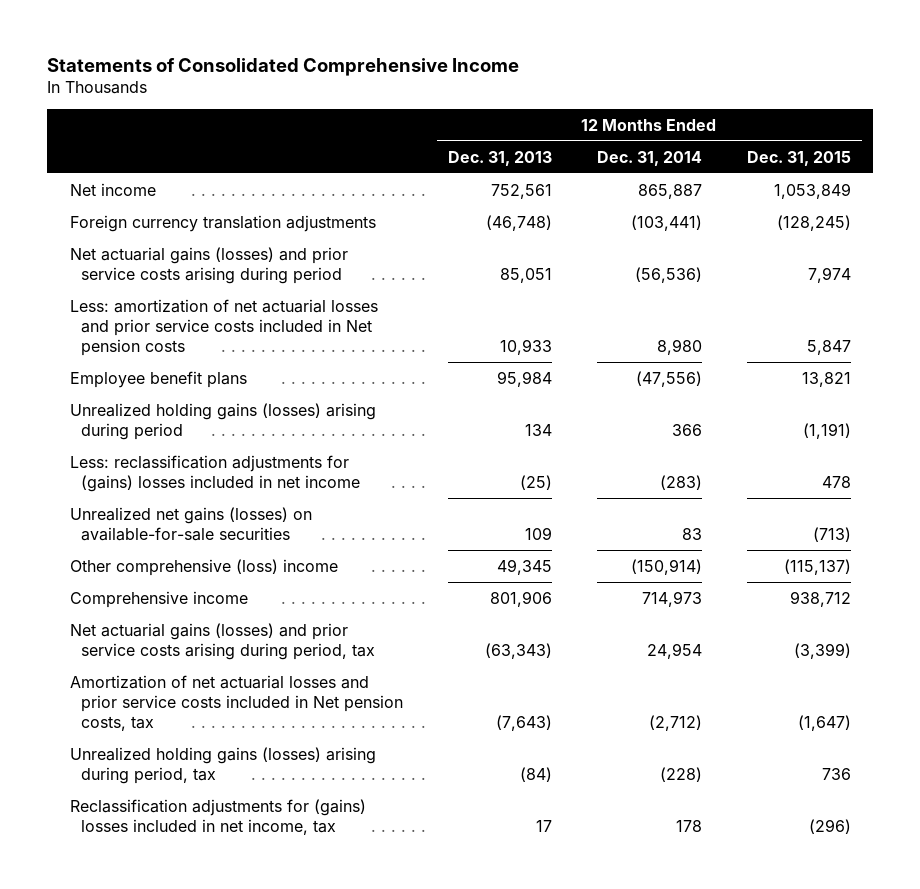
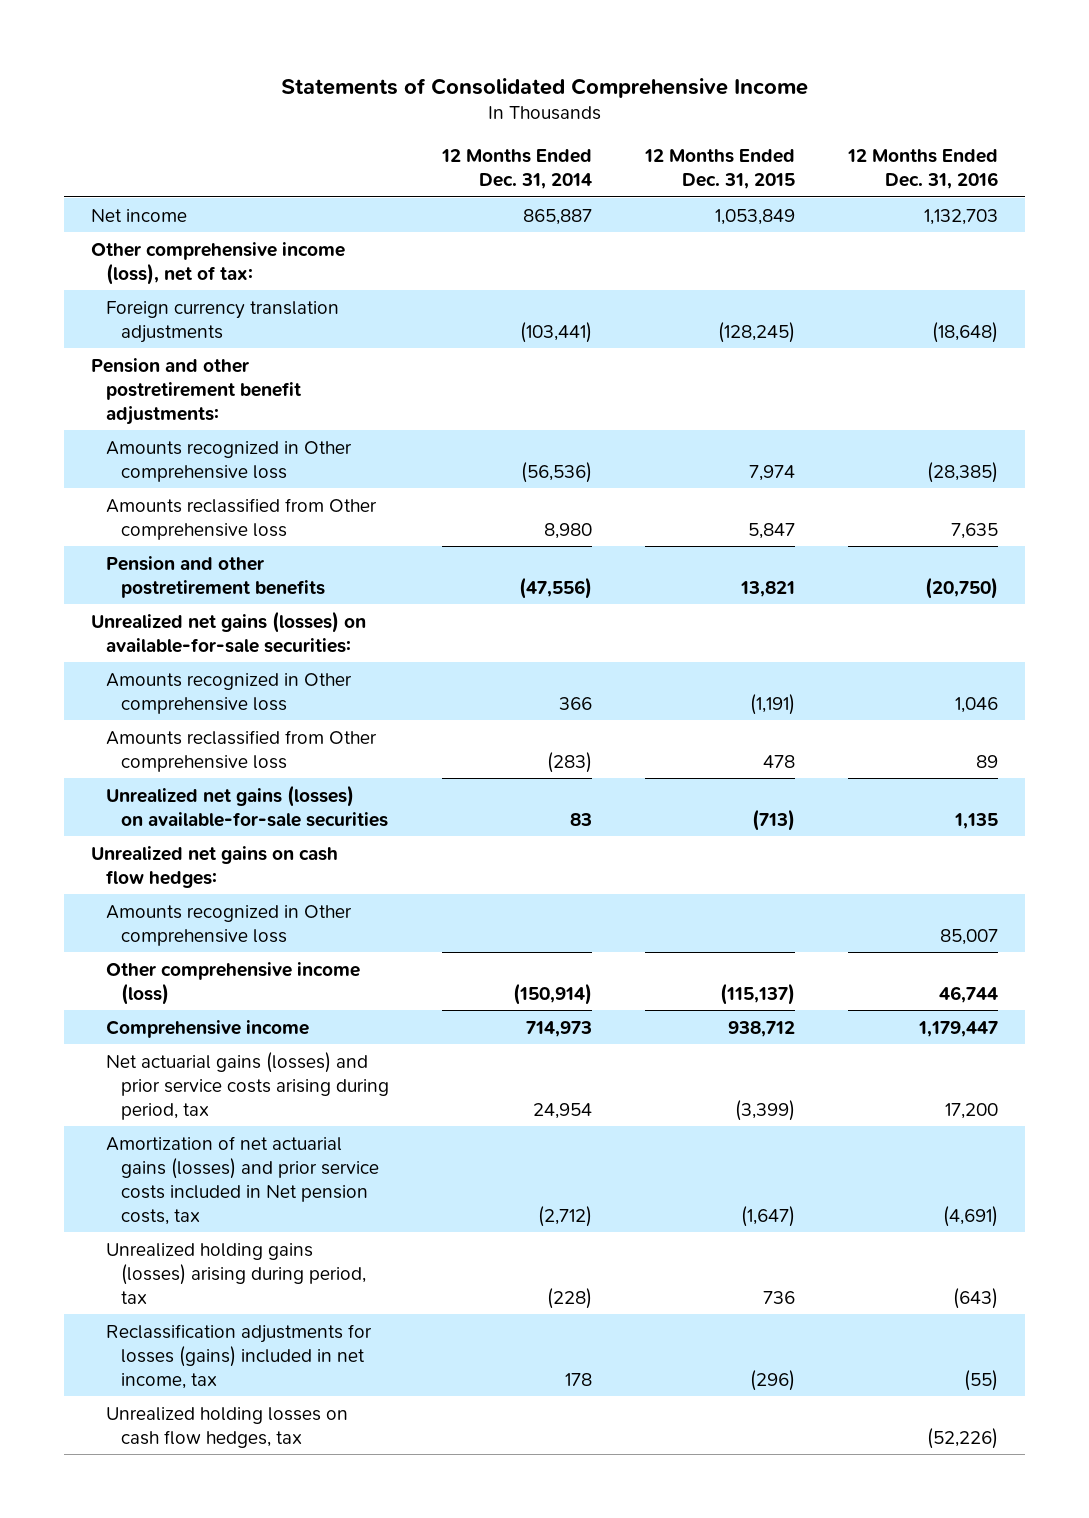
[448,150,553,166] Dec. 31, 2013 -> none
none -> [847,149,999,190] 12 Months Ended Dec. 31, 2016
none -> [91,241,346,285] Other comprehensive income (loss), net of tax:
none -> [91,357,301,425] Pension and other postretirement benefit adjustments:
[69,246,348,284] Net actuarial gains (losses) and prior service costs arising during period -> [105,440,352,482] Amounts recognized in Other comprehensive loss
[69,298,378,357] Less: amortization of net actuarial losses and prior service costs included in Net pension costs -> [105,497,377,540] Amounts reclassified from Other comprehensive loss
[69,370,247,388] Employee benefit plans -> [105,555,325,598] Pension and other postretirement benefits
none -> [91,610,367,653] Unrealized net gains (losses) on available-for-sale securities:
[69,402,376,440] Unrealized holding gains (losses) arising during period -> [105,672,352,714] Amounts recognized in Other comprehensive loss
[69,454,361,492] Less: reclassification adjustments for (gains) losses included in net income -> [105,729,377,772] Amounts reclassified from Other comprehensive loss
none -> [91,845,339,888] Unrealized net gains on cash flow hedges:
none -> [105,904,352,946] Amounts recognized in Other comprehensive loss
[69,558,338,576] Other comprehensive (loss) income -> [105,961,360,1005] Other comprehensive income (loss)
[69,674,404,732] Amortization of net actuarial losses and prior service costs included in Net pension costs, tax -> [105,1135,379,1225] Amortization of net actuarial gains (losses) and prior service costs included in Net pension costs, tax
[69,798,366,835] Reclassification adjustments for (gains) losses included in net income, tax -> [105,1323,372,1389] Reclassification adjustments for losses (gains) included in net income, tax
none -> [105,1406,348,1448] Unrealized holding losses on cash flow hedges, tax

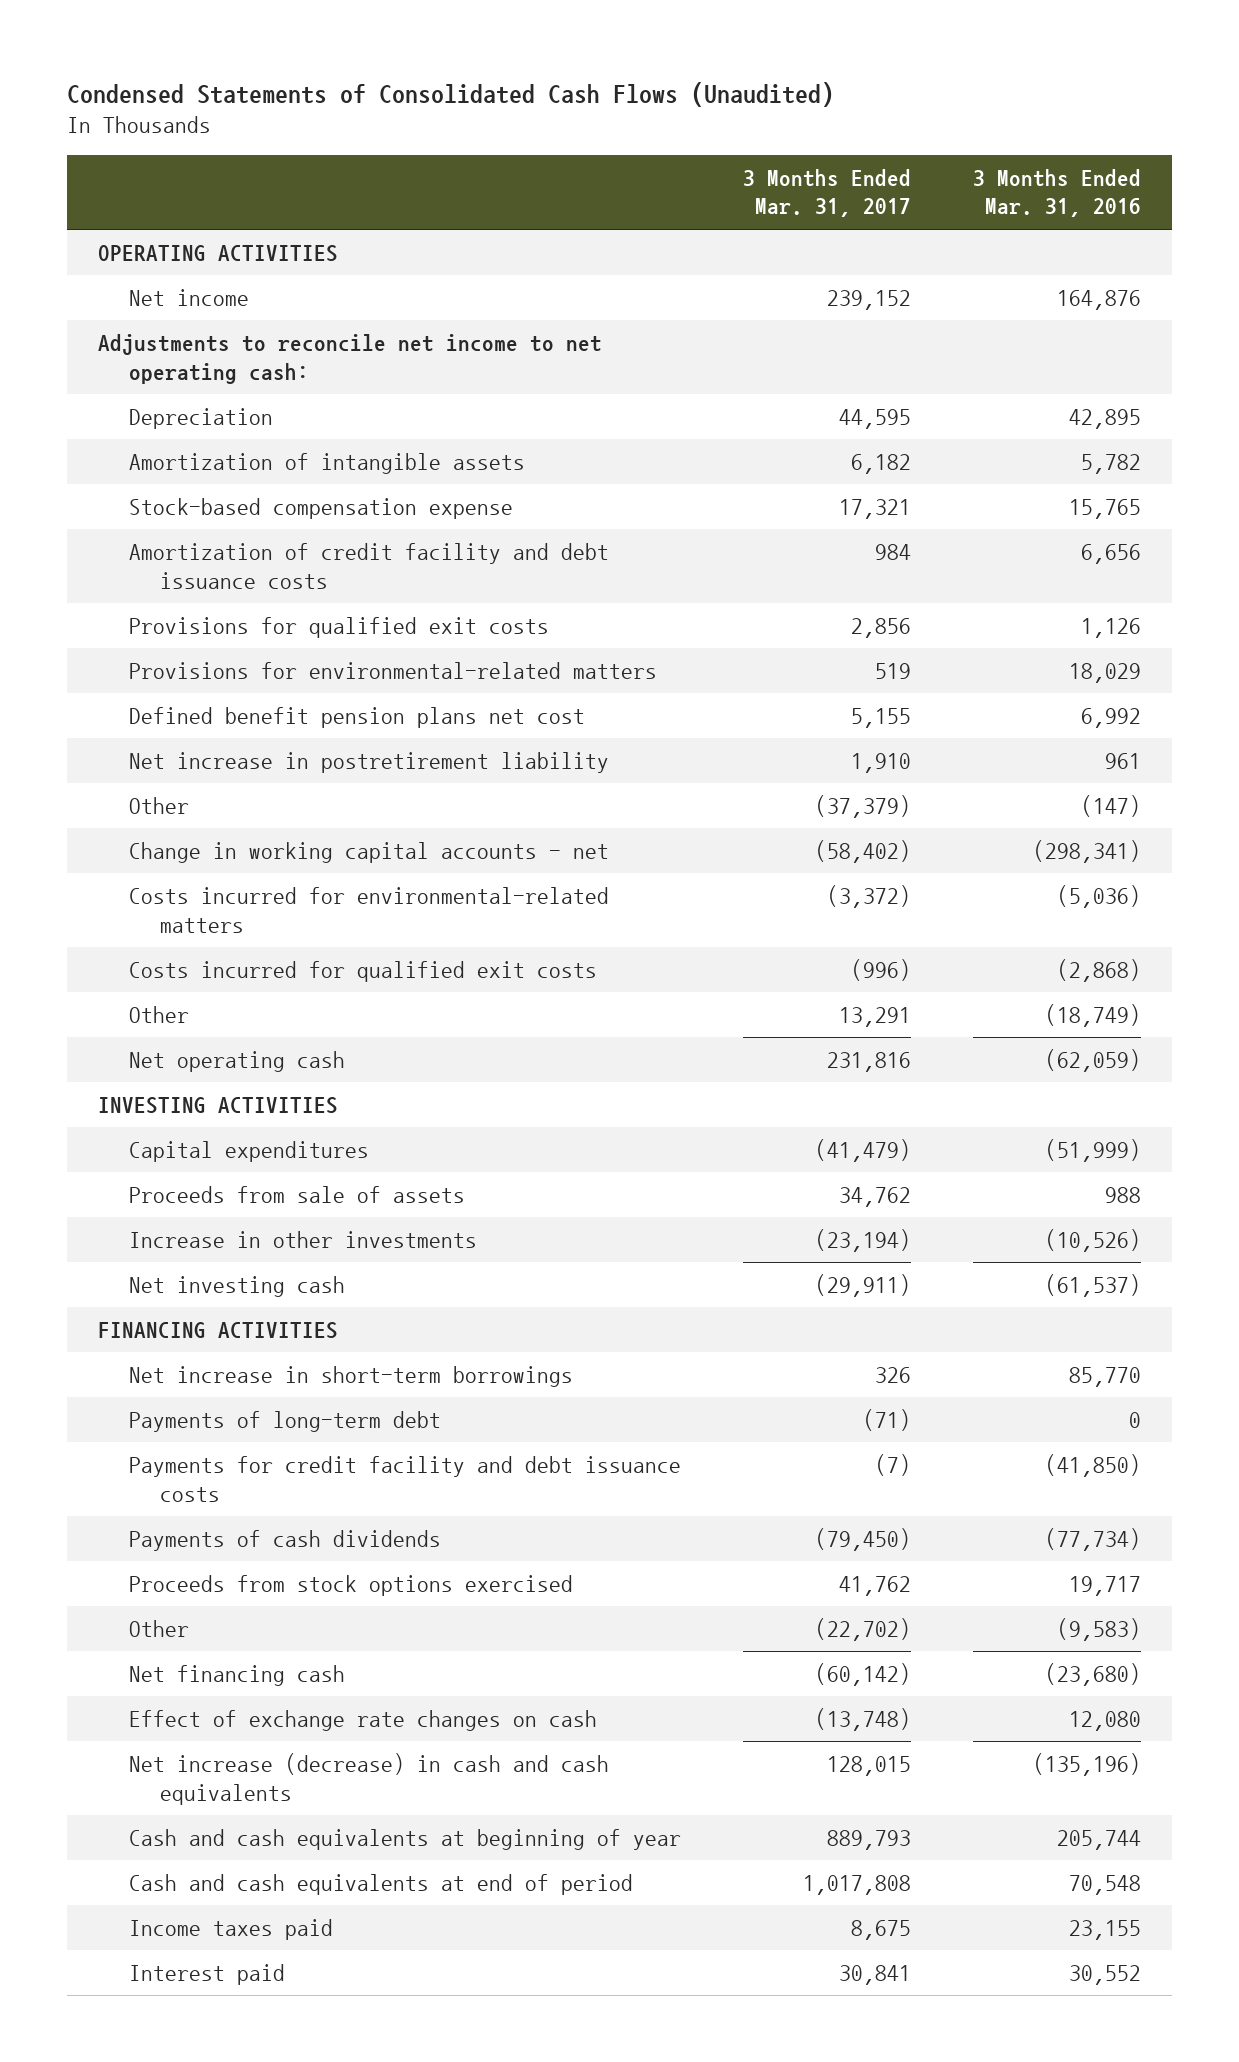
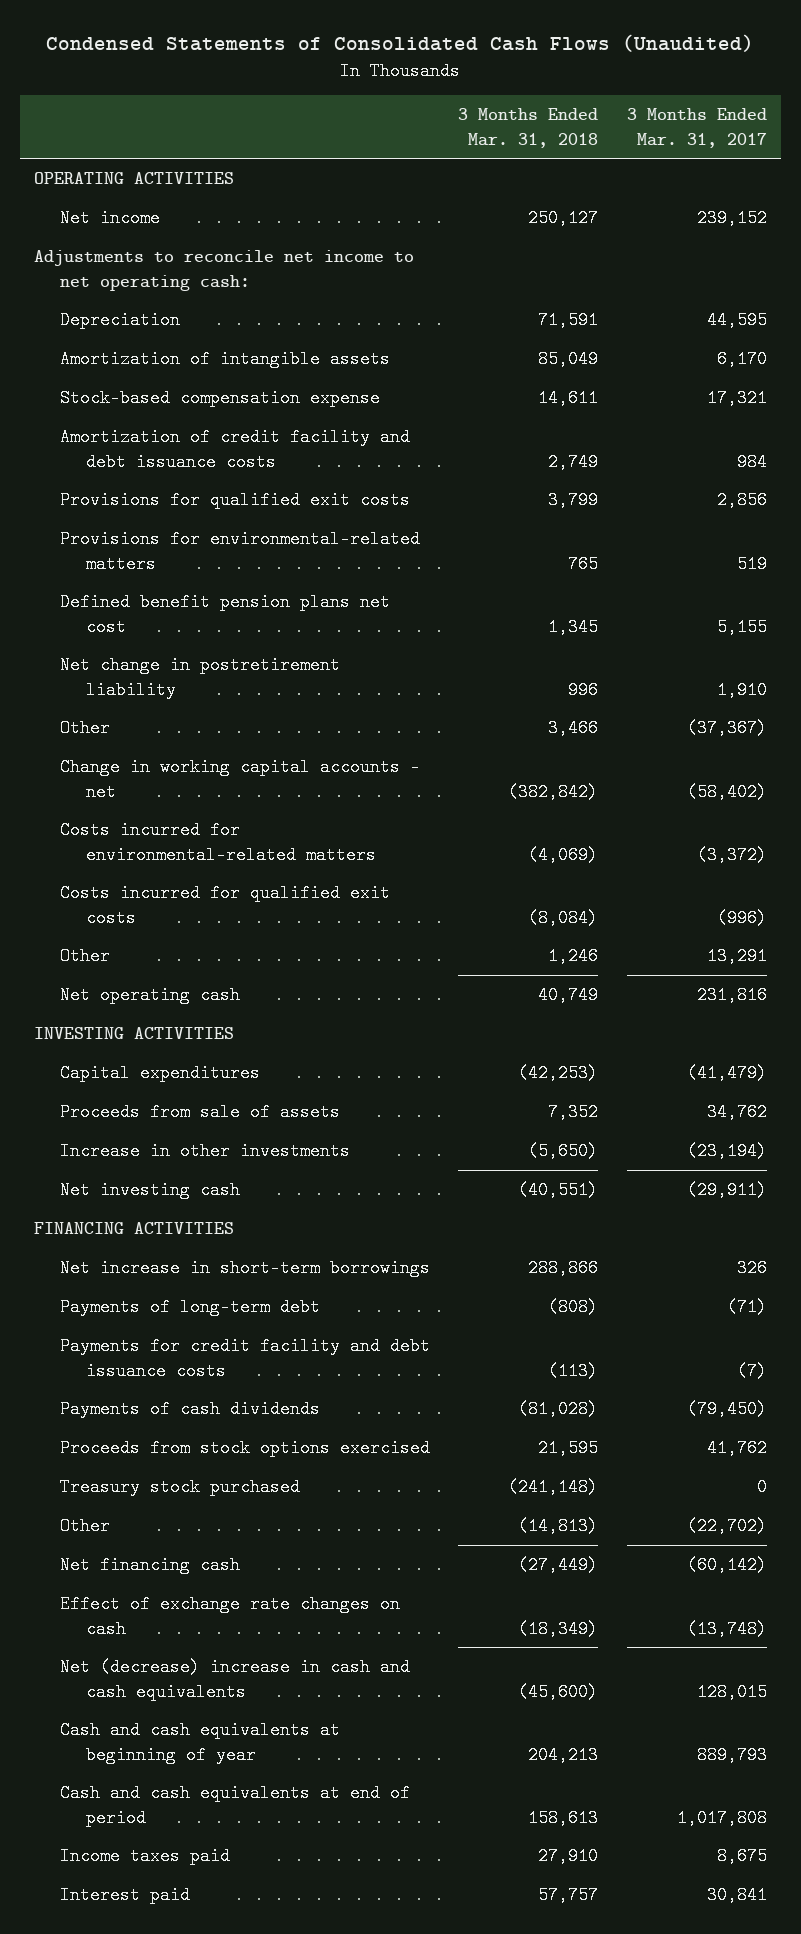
[972,168,1141,218] 3 Months Ended Mar. 31, 2016 -> none
none -> [458,107,599,148] 3 Months Ended Mar. 31, 2018
[851,453,912,474] 6,182 -> [716,350,767,369] 6,170
[129,751,610,773] Net increase in postretirement liability -> [60,656,341,699] Net change in postretirement liability
[815,794,912,818] (37,379) -> [686,719,767,738] (37,367)
none -> [60,1478,301,1497] Treasury stock purchased
[129,1752,610,1805] Net increase (decrease) in cash and cash equivalents -> [60,1658,411,1701] Net (decrease) increase in cash and cash equivalents

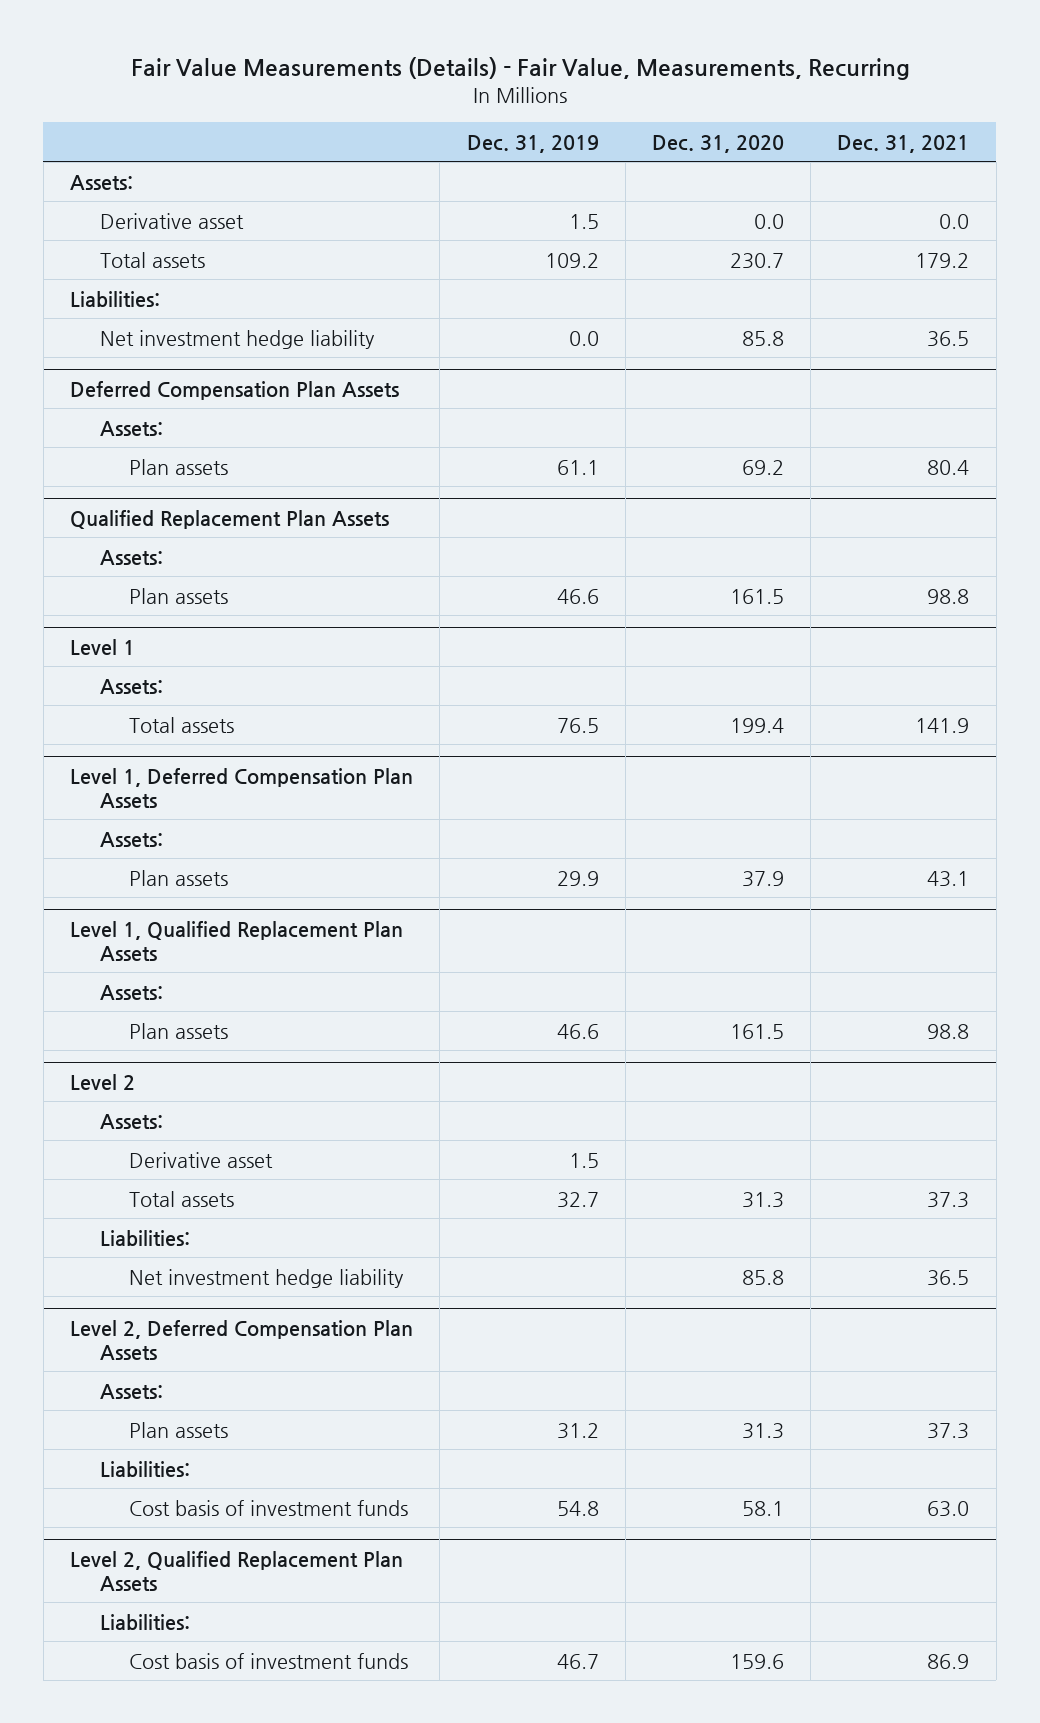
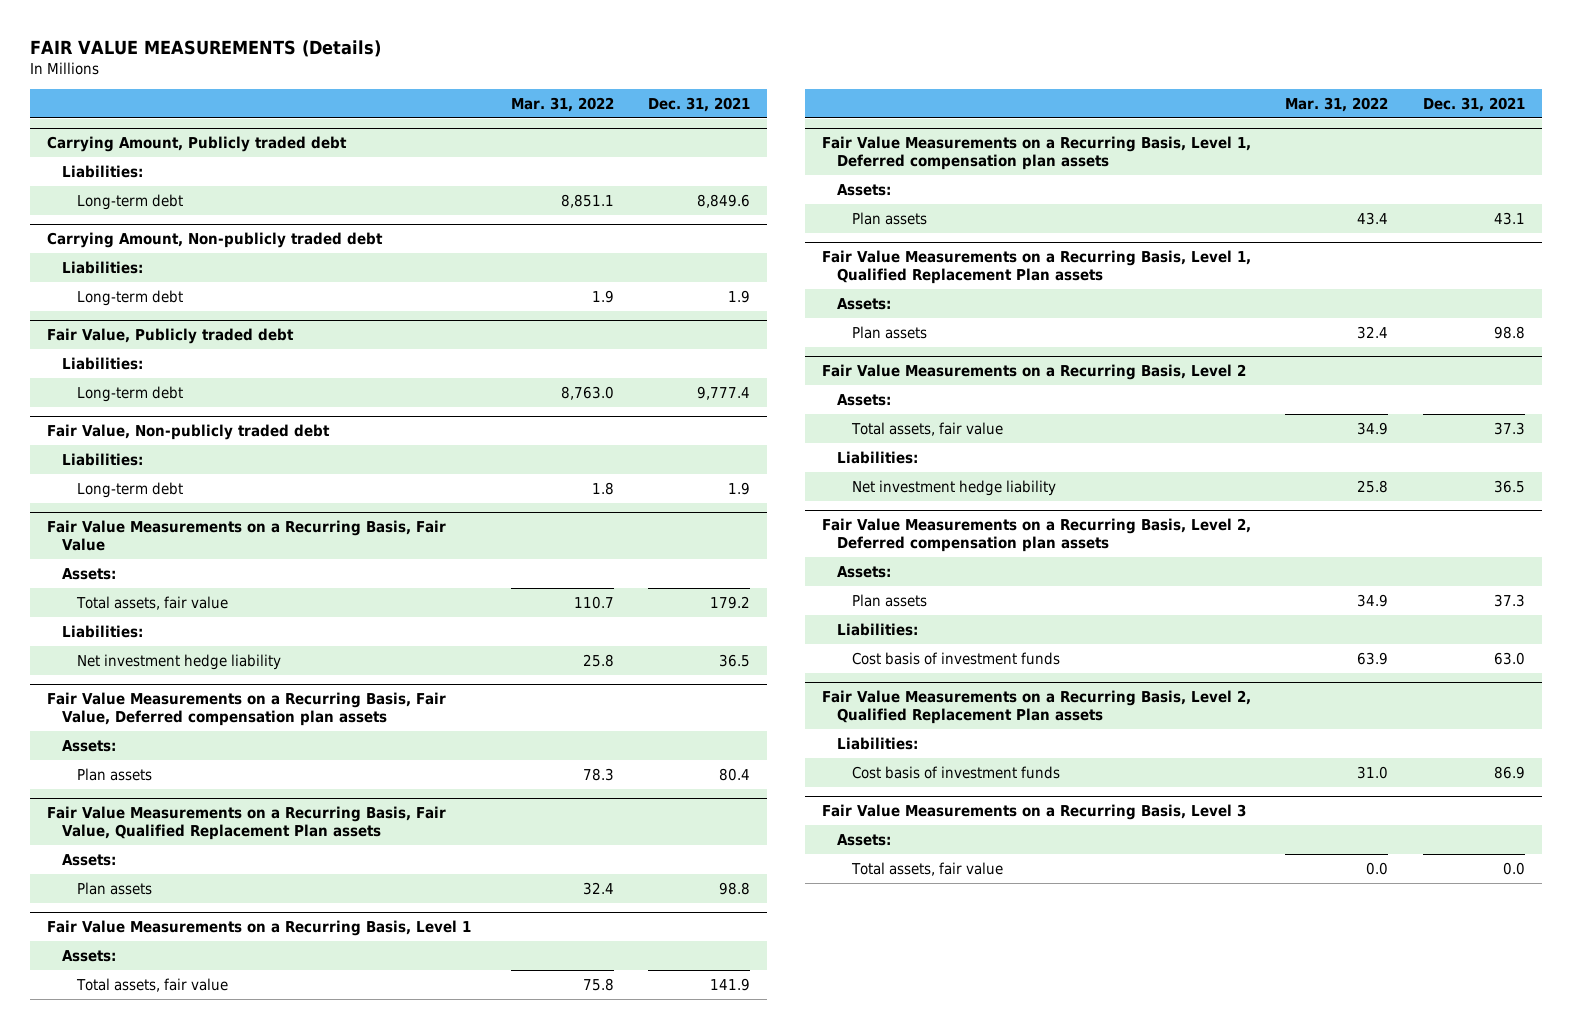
[130,56,910,80] Fair Value Measurements (Details) - Fair Value, Measurements, Recurring -> [30,39,382,57] FAIR VALUE MEASUREMENTS (Details)
[466,134,599,153] Dec. 31, 2019 -> none
[651,134,784,153] Dec. 31, 2020 -> none
none -> [510,96,614,112] Mar. 31, 2022
none -> [47,136,348,153] Carrying Amount, Publicly traded debt
none -> [62,164,144,178] Liabilities:
none -> [77,193,184,210] Long-term debt
none -> [47,232,384,249] Carrying Amount, Non-publicly traded debt
none -> [62,260,144,274] Liabilities:
none -> [77,289,184,306] Long-term debt
none -> [47,328,295,345] Fair Value, Publicly traded debt
none -> [62,356,144,370] Liabilities:
none -> [77,385,184,402] Long-term debt
none -> [47,424,331,441] Fair Value, Non-publicly traded debt
none -> [62,452,144,466] Liabilities:
none -> [77,481,184,498] Long-term debt
none -> [47,520,447,552] Fair Value Measurements on a Recurring Basis, Fair Value
[99,212,244,229] Derivative asset -> none
[99,251,205,268] Total assets -> [76,595,229,610] Total assets, fair value
[70,380,400,400] Deferred Compensation Plan Assets -> none
none -> [47,692,447,727] Fair Value Measurements on a Recurring Basis, Fair Value, Deferred compensation plan assets
[70,509,390,529] Qualified Replacement Plan Assets -> none
none -> [47,806,447,841] Fair Value Measurements on a Recurring Basis, Fair Value, Qualified Replacement Plan assets
[70,638,136,655] Level 1 -> none
none -> [47,920,472,937] Fair Value Measurements on a Recurring Basis, Level 1
[70,767,414,808] Level 1, Deferred Compensation Plan Assets -> none
[129,716,235,733] Total assets -> [76,977,229,992] Total assets, fair value
none -> [821,136,1251,171] Fair Value Measurements on a Recurring Basis, Level 1, Deferred compensation plan assets
[70,920,404,961] Level 1, Qualified Replacement Plan Assets -> none
none -> [821,250,1251,285] Fair Value Measurements on a Recurring Basis, Level 1, Qualified Replacement Plan assets
[70,1073,136,1090] Level 2 -> none
none -> [821,364,1246,381] Fair Value Measurements on a Recurring Basis, Level 2
[129,1151,274,1168] Derivative asset -> none
[129,1190,235,1207] Total assets -> [850,421,1003,436] Total assets, fair value
[70,1319,414,1360] Level 2, Deferred Compensation Plan Assets -> none
none -> [821,518,1251,553] Fair Value Measurements on a Recurring Basis, Level 2, Deferred compensation plan assets
[70,1550,404,1591] Level 2, Qualified Replacement Plan Assets -> none
none -> [821,690,1251,725] Fair Value Measurements on a Recurring Basis, Level 2, Qualified Replacement Plan assets
none -> [821,804,1246,821] Fair Value Measurements on a Recurring Basis, Level 3
none -> [836,833,891,846] Assets:
none -> [850,861,1003,876] Total assets, fair value

